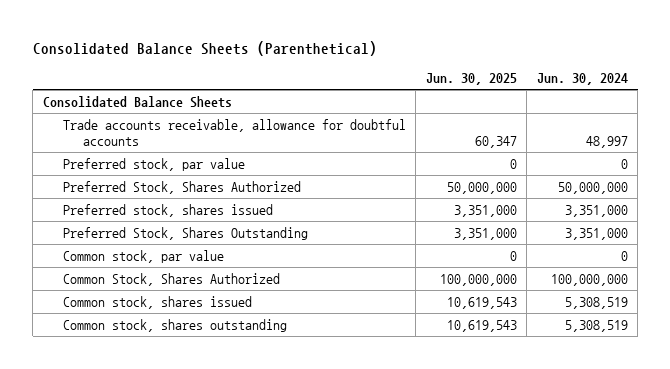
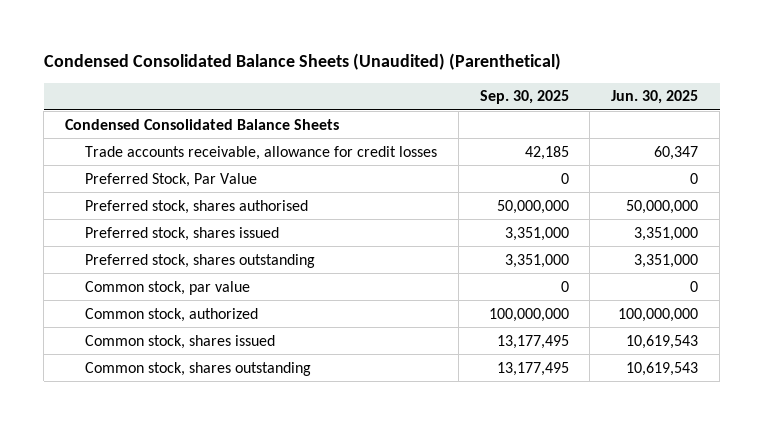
[32,41,377,57] Consolidated Balance Sheets (Parenthetical) -> [43,53,561,71] Condensed Consolidated Balance Sheets (Unaudited) (Parenthetical)
[536,73,628,86] Jun. 30, 2024 -> none
none -> [479,90,569,105] Sep. 30, 2025
[42,95,232,108] Consolidated Balance Sheets -> [64,118,339,130] Condensed Consolidated Balance Sheets
[62,118,406,147] Trade accounts receivable, allowance for doubtful accounts -> [84,145,437,160] Trade accounts receivable, allowance for credit losses
[62,157,245,171] Preferred stock, par value -> [84,172,257,187] Preferred Stock, Par Value
[62,180,301,194] Preferred Stock, Shares Authorized -> [84,199,308,214] Preferred stock, shares authorised
[62,226,308,240] Preferred Stock, Shares Outstanding -> [84,253,315,268] Preferred stock, shares outstanding
[62,272,280,286] Common Stock, Shares Authorized -> [84,307,258,322] Common stock, authorized

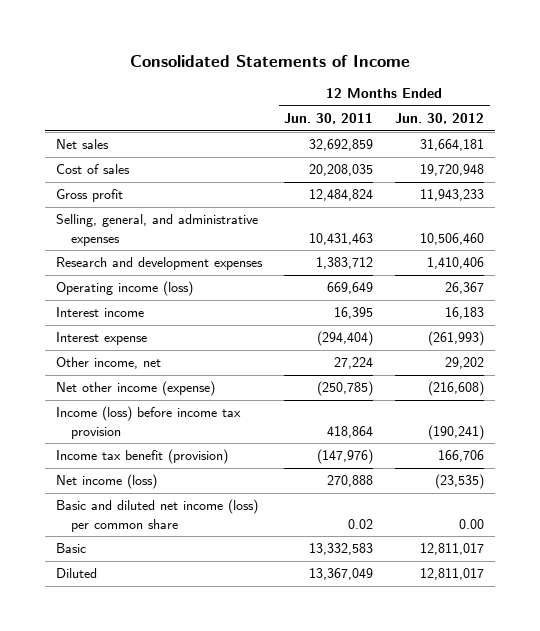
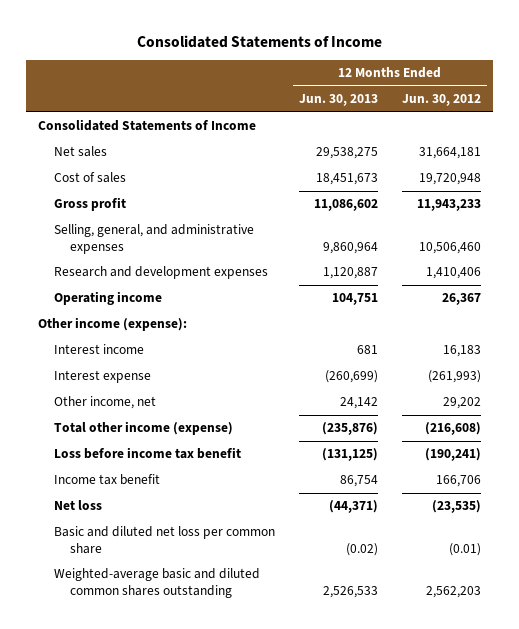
[284,113,374,125] Jun. 30, 2011 -> none
none -> [299,94,379,107] Jun. 30, 2013
none -> [38,119,257,132] Consolidated Statements of Income
[55,281,193,297] Operating income (loss) -> [54,291,163,306] Operating income
none -> [38,317,188,332] Other income (expense):
[55,543,86,554] Basic -> none
[55,568,97,579] Diluted -> none
[55,381,215,397] Net other income (expense) -> [54,421,234,436] Total other income (expense)
[55,406,241,439] Income (loss) before income tax provision -> [54,447,242,460] Loss before income tax benefit
[55,449,228,465] Income tax benefit (provision) -> [54,474,161,486] Income tax benefit
[55,474,157,490] Net income (loss) -> [54,500,103,511] Net loss
[55,499,258,532] Basic and diluted net income (loss) per common share -> [54,526,276,554] Basic and diluted net loss per common share
[459,518,485,529] 0.00 -> [448,542,481,556] (0.01)
none -> [54,568,261,598] Weighted-average basic and diluted common shares outstanding

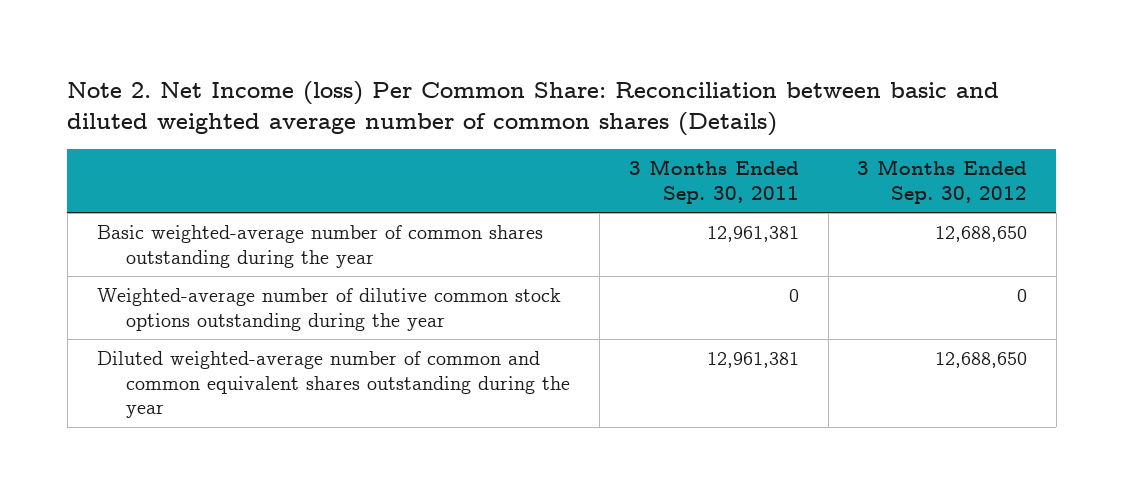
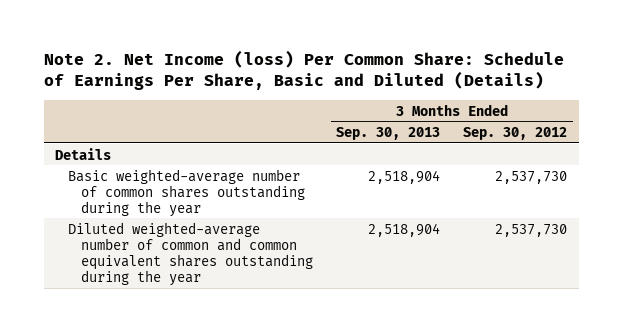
[67,81,1000,137] Note 2. Net Income (loss) Per Common Share: Reconciliation between basic and diluted weighted average number of common shares (Details) -> [43,50,564,91] Note 2. Net Income (loss) Per Common Share: Schedule of Earnings Per Share, Basic and Diluted (Details)
[628,159,799,204] 3 Months Ended Sep. 30, 2011 -> none
none -> [336,127,441,141] Sep. 30, 2013
[96,288,561,331] Weighted-average number of dilutive common stock options outstanding during the year -> none
none -> [55,147,112,160] Details
[935,226,1028,243] 12,688,650 -> [495,170,568,184] 2,537,730
[935,352,1028,369] 12,688,650 -> [495,223,568,237] 2,537,730

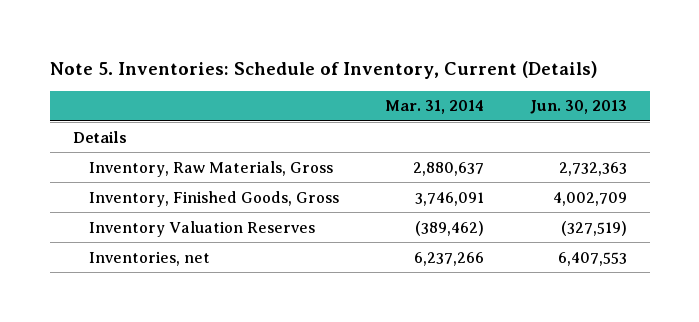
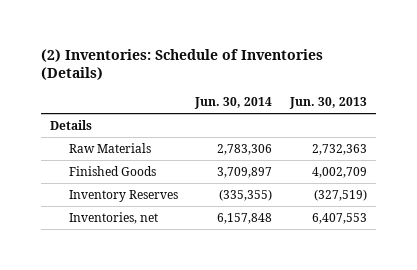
[49,60,598,79] Note 5. Inventories: Schedule of Inventory, Current (Details) -> [41,48,324,81] (2) Inventories: Schedule of Inventories (Details)
[384,100,484,115] Mar. 31, 2014 -> none
none -> [194,97,273,110] Jun. 30, 2014
[88,160,333,177] Inventory, Raw Materials, Gross -> [68,142,151,153] Raw Materials
[88,190,339,207] Inventory, Finished Goods, Gross -> [68,165,156,176] Finished Goods
[88,220,315,237] Inventory Valuation Reserves -> [68,189,178,202] Inventory Reserves

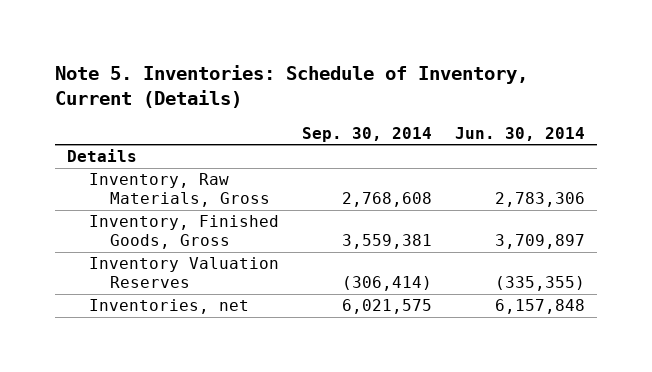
[41,48,324,81] (2) Inventories: Schedule of Inventories (Details) -> [55,65,529,109] Note 5. Inventories: Schedule of Inventory, Current (Details)
[289,97,368,110] Jun. 30, 2013 -> none
none -> [302,126,433,142] Sep. 30, 2014
[68,142,151,153] Raw Materials -> [88,173,271,208] Inventory, Raw Materials, Gross
[68,165,156,176] Finished Goods -> [88,215,279,250] Inventory, Finished Goods, Gross
[68,189,178,202] Inventory Reserves -> [88,257,279,289] Inventory Valuation Reserves

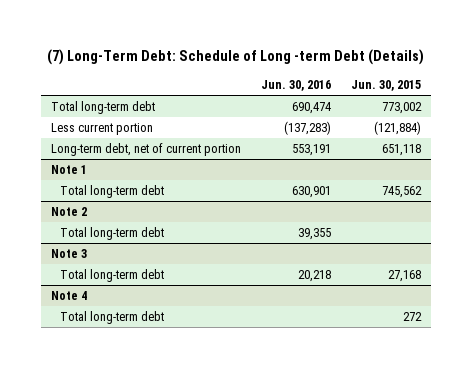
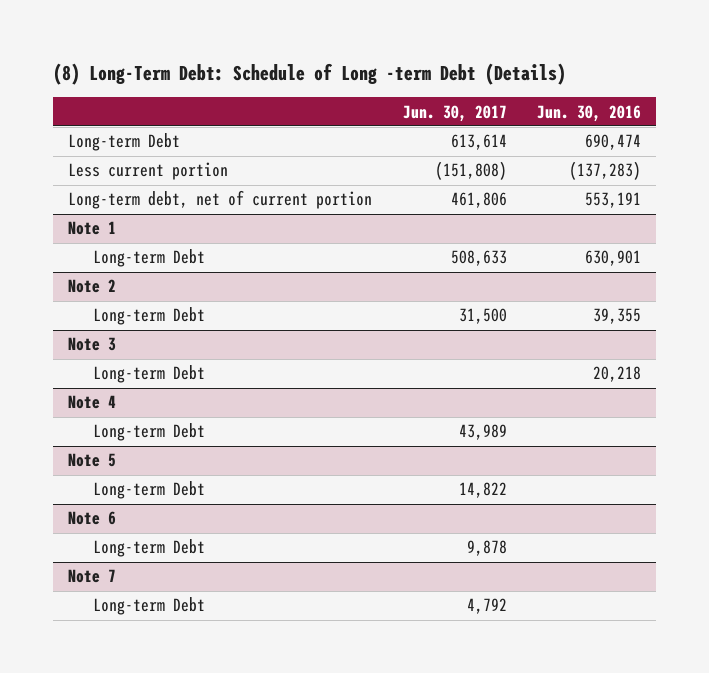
[47,49,425,66] (7) Long-Term Debt: Schedule of Long -term Debt (Details) -> [52,62,566,85] (8) Long-Term Debt: Schedule of Long -term Debt (Details)
[351,79,422,91] Jun. 30, 2015 -> none
none -> [402,104,507,122] Jun. 30, 2017
[51,101,156,115] Total long-term debt -> [68,133,181,152] Long-term Debt
[60,185,165,199] Total long-term debt -> [93,249,206,268] Long-term Debt
[60,227,165,241] Total long-term debt -> [93,307,206,326] Long-term Debt
[60,269,165,283] Total long-term debt -> [93,365,206,384] Long-term Debt
[60,311,165,325] Total long-term debt -> [93,423,206,442] Long-term Debt
none -> [68,453,117,468] Note 5
none -> [93,481,206,500] Long-term Debt
none -> [68,511,117,526] Note 6
none -> [93,539,206,558] Long-term Debt
none -> [68,569,117,584] Note 7
none -> [93,597,206,616] Long-term Debt

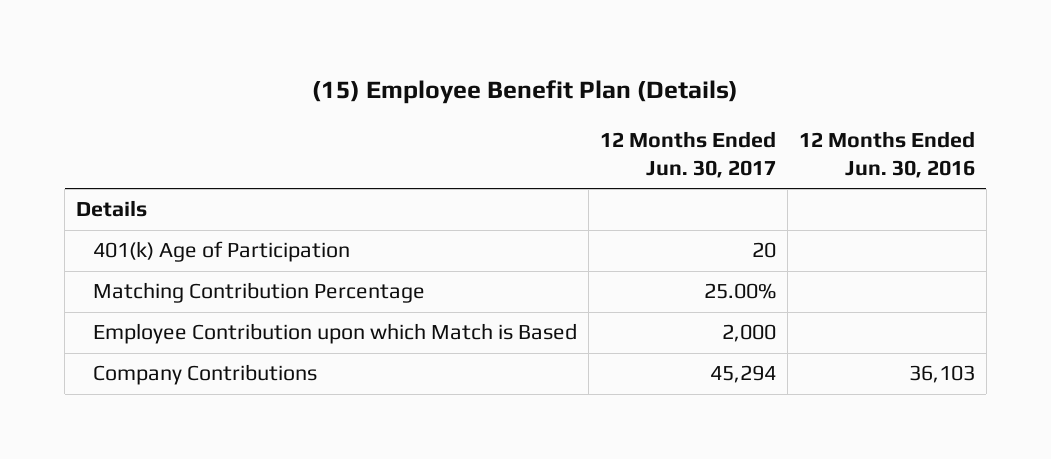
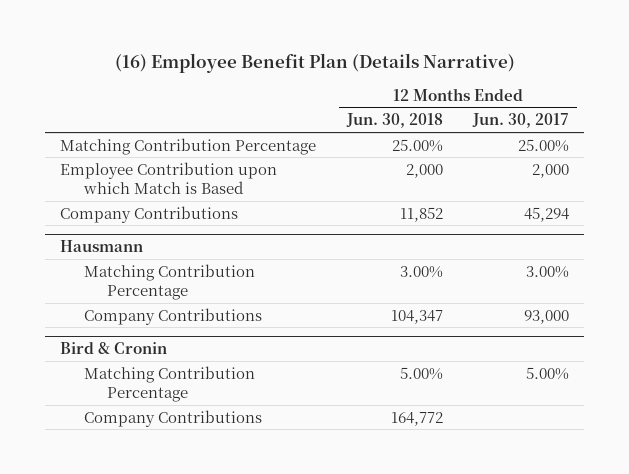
[312,80,739,105] (15) Employee Benefit Plan (Details) -> [114,53,515,74] (16) Employee Benefit Plan (Details Narrative)
[798,131,975,179] 12 Months Ended Jun. 30, 2016 -> none
none -> [345,113,443,129] Jun. 30, 2018
[76,200,148,218] Details -> none
[92,241,350,263] 401(k) Age of Participation -> none
none -> [60,240,144,253] Hausmann
none -> [83,263,255,301] Matching Contribution Percentage
none -> [83,307,262,325] Company Contributions
none -> [60,342,168,355] Bird & Cronin
none -> [83,365,255,403] Matching Contribution Percentage
none -> [83,409,262,427] Company Contributions

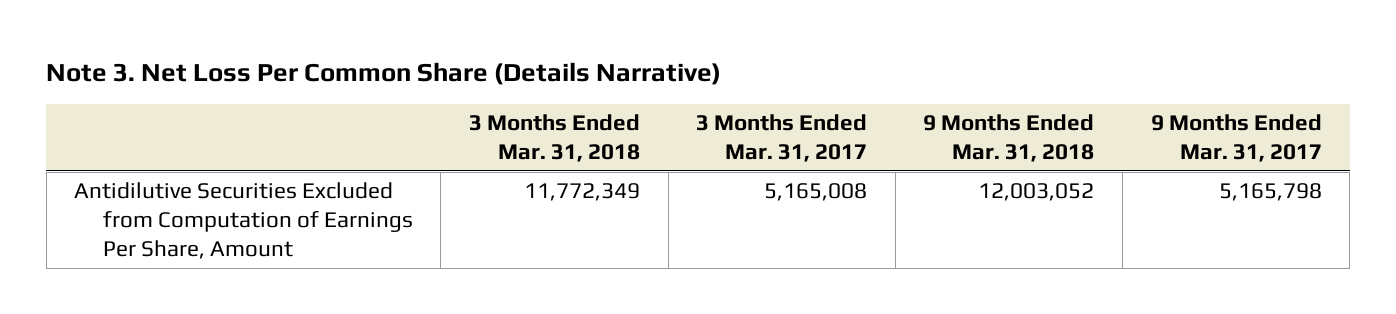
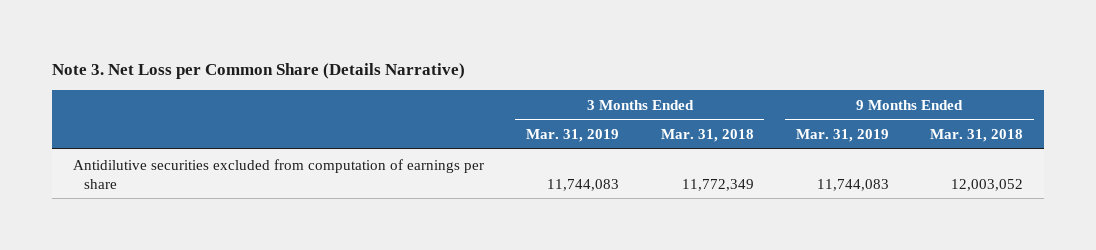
[46,62,722,86] Note 3. Net Loss Per Common Share (Details Narrative) -> [51,63,465,80] Note 3. Net Loss per Common Share (Details Narrative)
[696,114,868,163] 3 Months Ended Mar. 31, 2017 -> none
[1150,114,1322,163] 9 Months Ended Mar. 31, 2017 -> none
none -> [525,128,619,142] Mar. 31, 2019
none -> [795,128,889,142] Mar. 31, 2019
[74,182,413,260] Antidilutive Securities Excluded from Computation of Earnings Per Share, Amount -> [72,158,484,189] Antidilutive securities excluded from computation of earnings per share

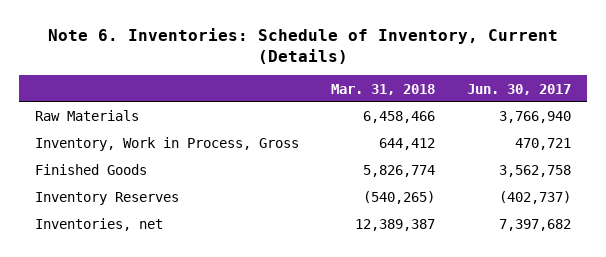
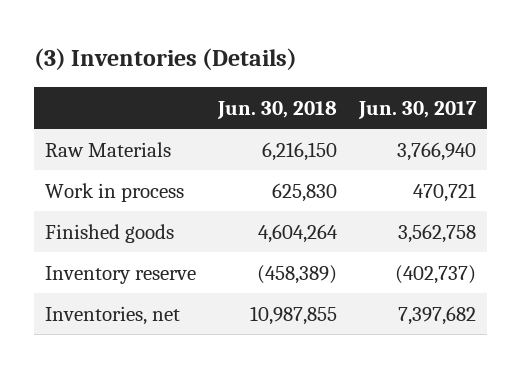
[48,27,559,64] Note 6. Inventories: Schedule of Inventory, Current (Details) -> [33,48,297,71] (3) Inventories (Details)
[331,83,436,95] Mar. 31, 2018 -> none
none -> [216,100,337,119] Jun. 30, 2018
[35,137,300,152] Inventory, Work in Process, Gross -> [44,182,184,202] Work in process
[35,164,148,176] Finished Goods -> [44,223,174,243] Finished goods
[35,192,180,206] Inventory Reserves -> [44,265,196,284] Inventory reserve

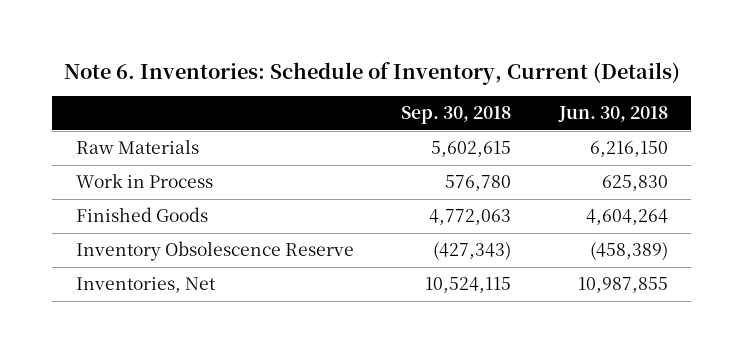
[33,48,297,71] (3) Inventories (Details) -> [63,61,680,85] Note 6. Inventories: Schedule of Inventory, Current (Details)
[357,100,477,119] Jun. 30, 2017 -> none
none -> [401,106,512,125] Sep. 30, 2018
[44,182,184,202] Work in process -> [75,173,213,189] Work in Process
[44,223,174,243] Finished goods -> [75,207,208,223] Finished Goods
[44,265,196,284] Inventory reserve -> [75,241,354,262] Inventory Obsolescence Reserve
[44,305,180,325] Inventories, net -> [75,277,216,294] Inventories, Net

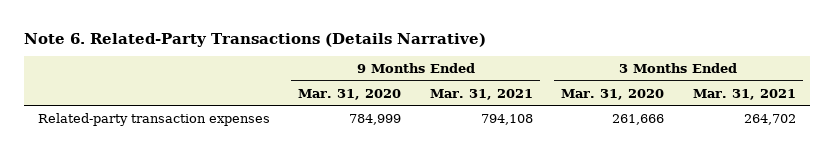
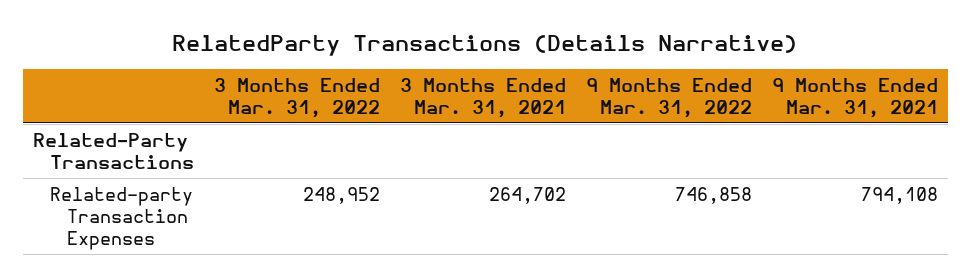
[23,32,486,47] Note 6. Related-Party Transactions (Details Narrative) -> [172,34,798,56] RelatedParty Transactions (Details Narrative)
[298,88,402,100] Mar. 31, 2020 -> none
[561,88,665,100] Mar. 31, 2020 -> none
none -> [213,77,380,119] 3 Months Ended Mar. 31, 2022
none -> [585,77,752,119] 9 Months Ended Mar. 31, 2022
none -> [32,132,194,169] Related-Party Transactions
[37,112,270,126] Related-party transaction expenses -> [49,186,193,251] Related-party Transaction Expenses

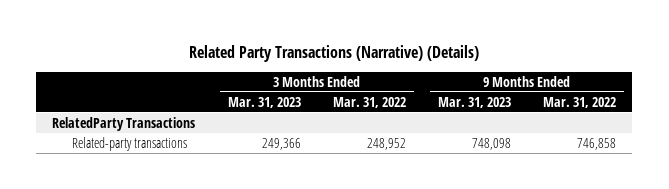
[172,34,798,56] RelatedParty Transactions (Details Narrative) -> [189,45,480,63] Related Party Transactions (Narrative) (Details)
[399,77,566,119] 3 Months Ended Mar. 31, 2021 -> none
[771,77,938,119] 9 Months Ended Mar. 31, 2021 -> none
none -> [227,96,301,108] Mar. 31, 2023
none -> [438,96,512,108] Mar. 31, 2023
[32,132,194,169] Related-Party Transactions -> [52,116,196,131] RelatedParty Transactions
[49,186,193,251] Related-party Transaction Expenses -> [72,136,188,151] Related-party transactions

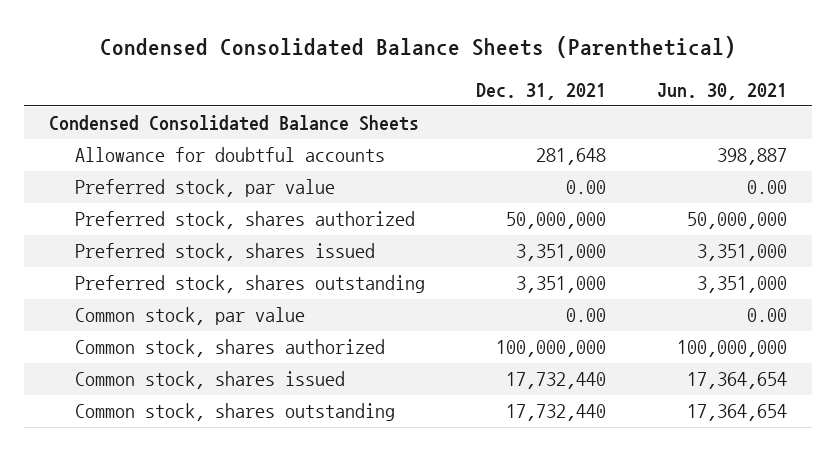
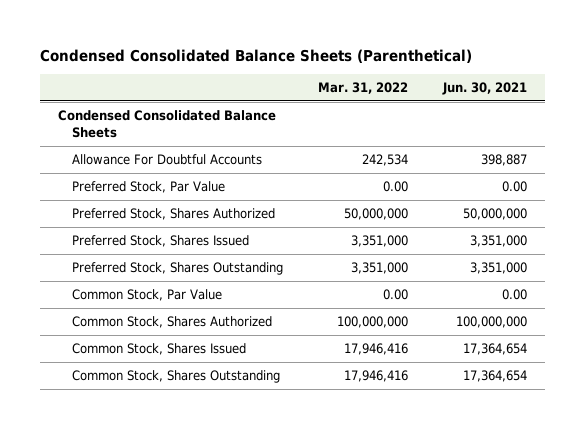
[475,83,606,101] Dec. 31, 2021 -> none
none -> [318,81,409,94] Mar. 31, 2022
[74,147,385,163] Allowance for doubtful accounts -> [72,154,263,166] Allowance For Doubtful Accounts
[74,179,335,198] Preferred stock, par value -> [72,181,226,194] Preferred Stock, Par Value
[74,211,415,230] Preferred stock, shares authorized -> [72,208,276,221] Preferred Stock, Shares Authorized
[74,243,375,262] Preferred stock, shares issued -> [72,235,250,248] Preferred Stock, Shares Issued
[74,275,425,294] Preferred stock, shares outstanding -> [72,262,284,276] Preferred Stock, Shares Outstanding
[74,307,305,326] Common stock, par value -> [72,289,223,302] Common Stock, Par Value
[74,339,385,358] Common stock, shares authorized -> [72,316,273,329] Common Stock, Shares Authorized
[74,371,345,390] Common stock, shares issued -> [72,343,247,356] Common Stock, Shares Issued
[74,403,395,422] Common stock, shares outstanding -> [72,370,281,384] Common Stock, Shares Outstanding

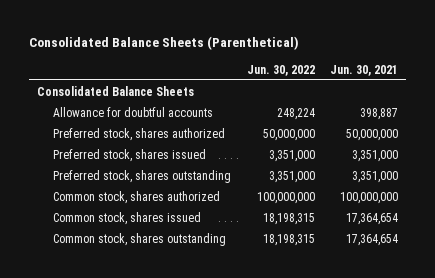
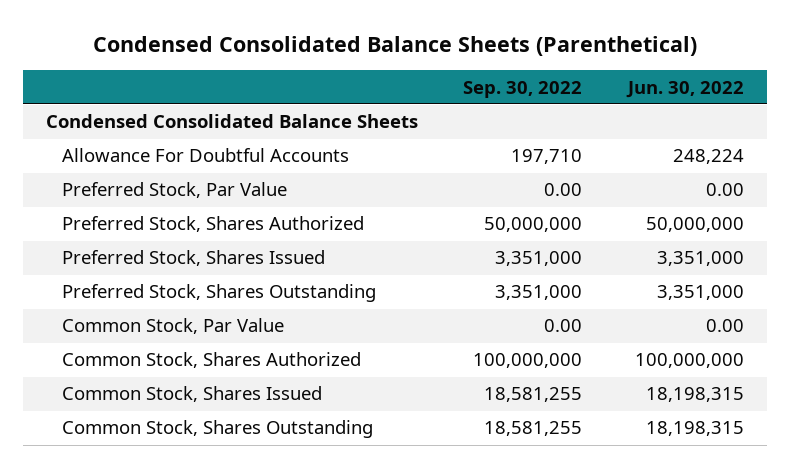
[29,36,300,51] Consolidated Balance Sheets (Parenthetical) -> [92,35,697,56] Condensed Consolidated Balance Sheets (Parenthetical)
[330,64,399,76] Jun. 30, 2021 -> none
none -> [463,80,583,98] Sep. 30, 2022
[36,85,194,96] Consolidated Balance Sheets -> [45,114,418,129] Condensed Consolidated Balance Sheets
[53,106,214,117] Allowance for doubtful accounts -> [61,148,349,163] Allowance For Doubtful Accounts
none -> [61,182,287,199] Preferred Stock, Par Value
[53,127,226,141] Preferred stock, shares authorized -> [61,216,364,233] Preferred Stock, Shares Authorized
[53,148,207,162] Preferred stock, shares issued -> [61,250,325,267] Preferred Stock, Shares Issued
[53,169,232,183] Preferred stock, shares outstanding -> [61,284,376,303] Preferred Stock, Shares Outstanding
none -> [61,318,284,335] Common Stock, Par Value
[53,190,221,204] Common stock, shares authorized -> [61,352,361,369] Common Stock, Shares Authorized
[53,211,202,225] Common stock, shares issued -> [61,386,322,403] Common Stock, Shares Issued
[53,232,227,246] Common stock, shares outstanding -> [61,420,373,439] Common Stock, Shares Outstanding

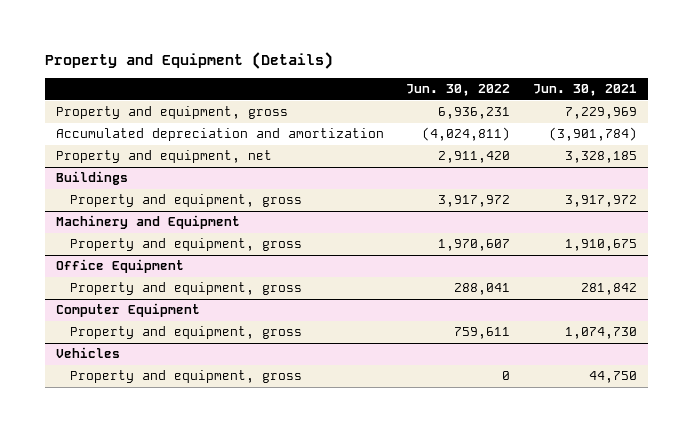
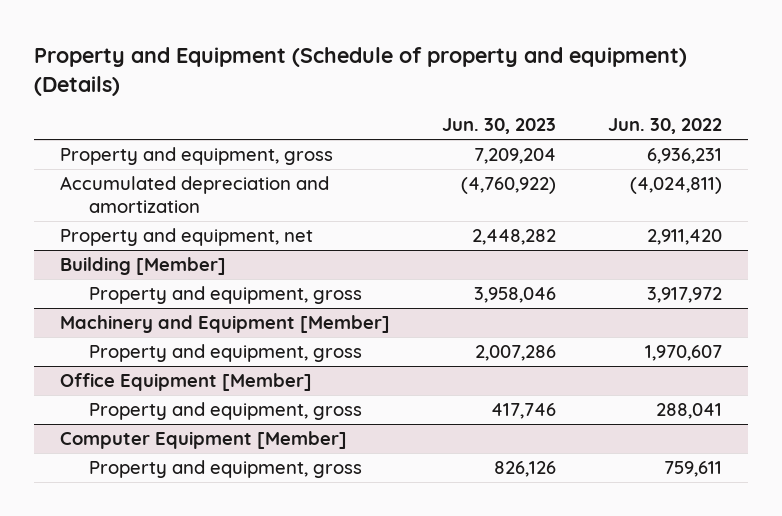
[44,51,333,69] Property and Equipment (Details) -> [33,46,687,96] Property and Equipment (Schedule of property and equipment) (Details)
[532,84,637,97] Jun. 30, 2021 -> none
none -> [441,118,556,135] Jun. 30, 2023
[55,171,128,186] Buildings -> [59,257,226,276] Building [Member]
[55,215,240,230] Machinery and Equipment -> [59,315,390,334] Machinery and Equipment [Member]
[55,259,184,274] Office Equipment -> [59,373,312,392] Office Equipment [Member]
[55,303,200,318] Computer Equipment -> [59,431,347,450] Computer Equipment [Member]
[55,347,120,359] Vehicles -> none
[69,370,302,384] Property and equipment, gross -> none

